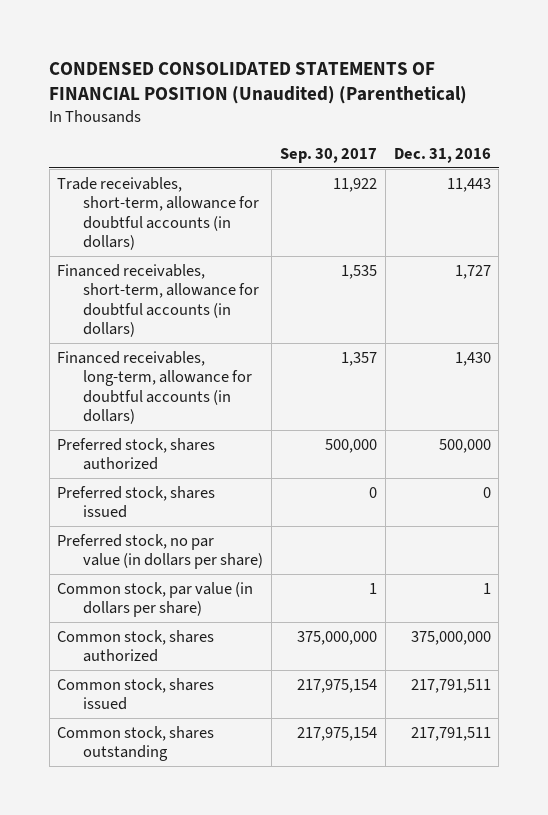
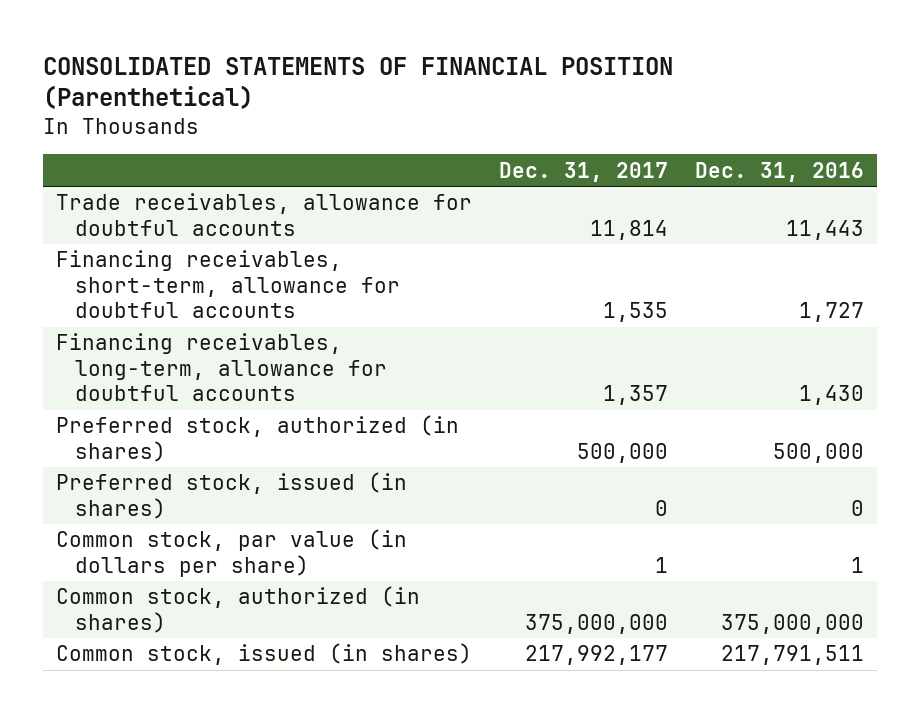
[49,61,468,105] CONDENSED CONSOLIDATED STATEMENTS OF FINANCIAL POSITION (Unaudited) (Parenthetical) -> [42,56,673,110] CONSOLIDATED STATEMENTS OF FINANCIAL POSITION (Parenthetical)
[279,147,377,163] Sep. 30, 2017 -> none
none -> [499,161,669,182] Dec. 31, 2017
[57,533,264,570] Preferred stock, no par value (in dollars per share) -> none
[57,176,260,251] Trade receivables, short-term, allowance for doubtful accounts (in dollars) -> [56,193,473,236] Trade receivables, allowance for doubtful accounts
[57,263,260,338] Financed receivables, short-term, allowance for doubtful accounts (in dollars) -> [56,250,400,319] Financing receivables, short-term, allowance for doubtful accounts
[57,350,253,425] Financed receivables, long-term, allowance for doubtful accounts (in dollars) -> [56,333,387,402] Financing receivables, long-term, allowance for doubtful accounts
[57,437,216,471] Preferred stock, shares authorized -> [56,415,460,462] Preferred stock, authorized (in shares)
[57,485,216,519] Preferred stock, shares issued -> [56,472,408,519] Preferred stock, issued (in shares)
[57,725,215,762] Common stock, shares outstanding -> none
[57,629,215,663] Common stock, shares authorized -> [56,586,421,633] Common stock, authorized (in shares)
[57,677,215,711] Common stock, shares issued -> [56,643,473,666] Common stock, issued (in shares)

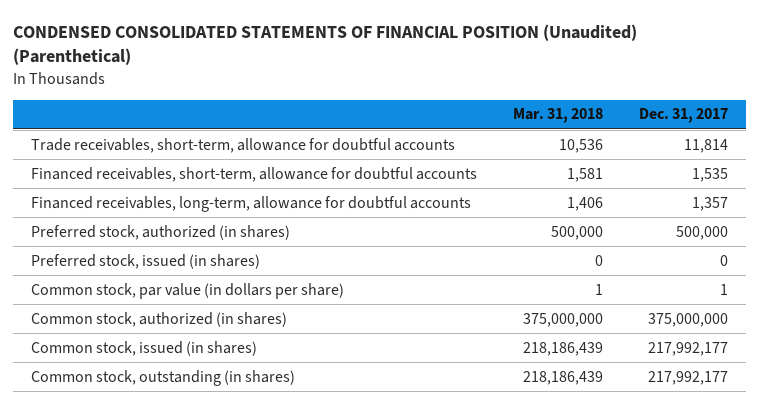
[42,56,673,110] CONSOLIDATED STATEMENTS OF FINANCIAL POSITION (Parenthetical) -> [13,23,638,66] CONDENSED CONSOLIDATED STATEMENTS OF FINANCIAL POSITION (Unaudited) (Parenthetical)
[694,161,864,182] Dec. 31, 2016 -> none
none -> [513,108,604,124] Mar. 31, 2018
[56,193,473,236] Trade receivables, allowance for doubtful accounts -> [31,137,456,153] Trade receivables, short-term, allowance for doubtful accounts
[56,250,400,319] Financing receivables, short-term, allowance for doubtful accounts -> [31,166,478,182] Financed receivables, short-term, allowance for doubtful accounts
[56,333,387,402] Financing receivables, long-term, allowance for doubtful accounts -> [31,195,472,212] Financed receivables, long-term, allowance for doubtful accounts
none -> [31,369,296,386] Common stock, outstanding (in shares)

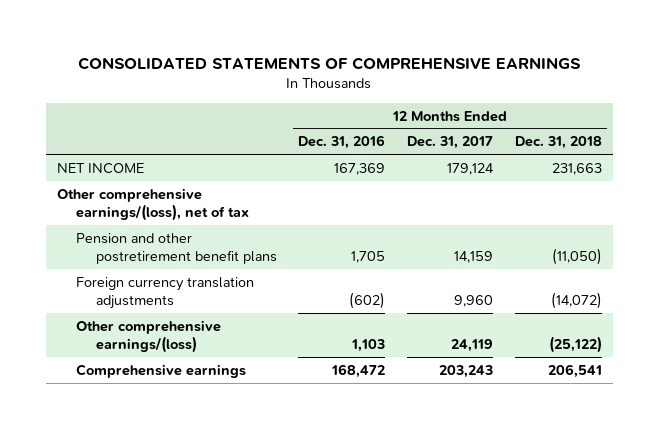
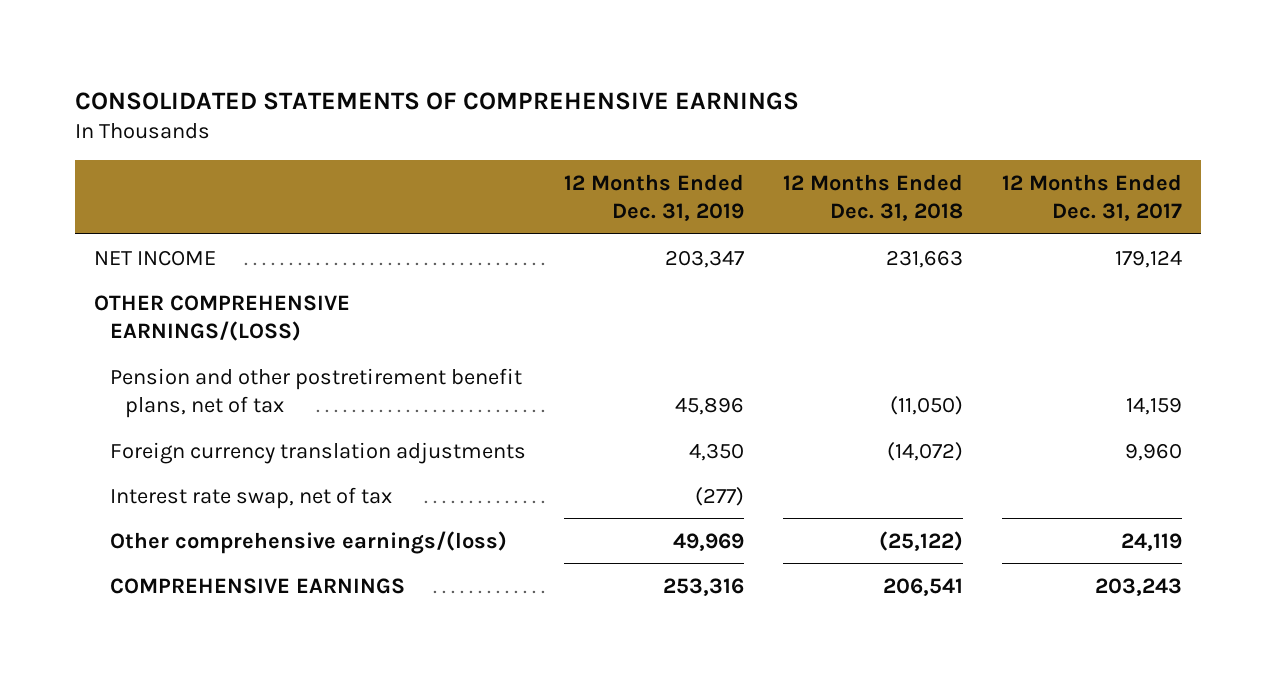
[298,135,386,150] Dec. 31, 2016 -> none
none -> [564,173,745,221] 12 Months Ended Dec. 31, 2019
[56,187,250,221] Other comprehensive earnings/(loss), net of tax -> [94,294,351,341] OTHER COMPREHENSIVE EARNINGS/(LOSS)
[76,232,277,264] Pension and other postretirement benefit plans -> [109,367,522,418] Pension and other postretirement benefit plans, net of tax
none -> [109,486,392,509] Interest rate swap, net of tax
[76,363,247,378] Comprehensive earnings -> [109,577,405,594] COMPREHENSIVE EARNINGS

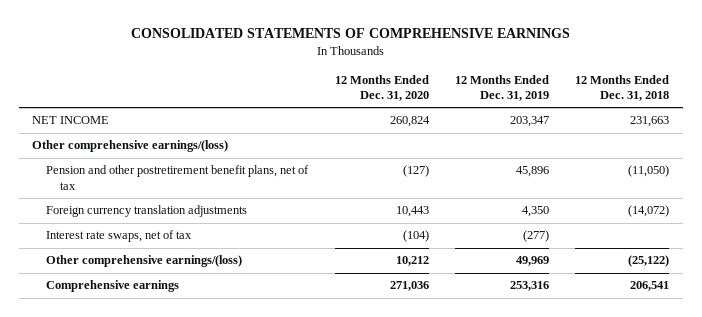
[1001,173,1182,221] 12 Months Ended Dec. 31, 2017 -> none
none -> [334,74,429,101] 12 Months Ended Dec. 31, 2020
[94,294,351,341] OTHER COMPREHENSIVE EARNINGS/(LOSS) -> [32,140,229,153] Other comprehensive earnings/(loss)
[109,486,392,509] Interest rate swap, net of tax -> [46,230,193,243] Interest rate swaps, net of tax
[109,577,405,594] COMPREHENSIVE EARNINGS -> [46,280,180,293] Comprehensive earnings

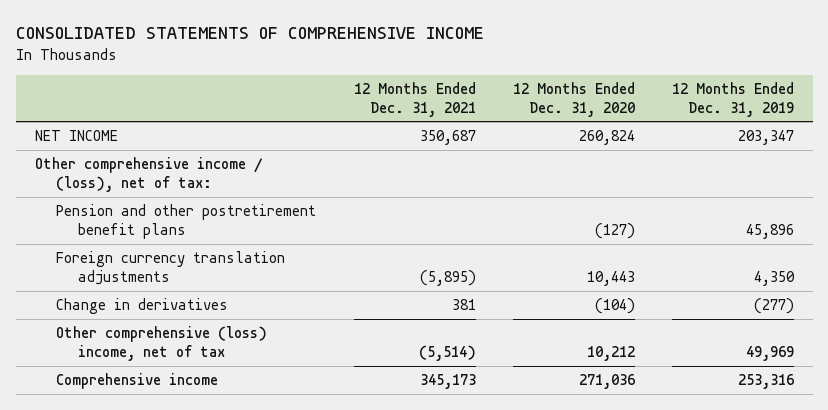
[130,28,570,39] CONSOLIDATED STATEMENTS OF COMPREHENSIVE EARNINGS -> [15,27,484,40] CONSOLIDATED STATEMENTS OF COMPREHENSIVE INCOME
[575,74,670,101] 12 Months Ended Dec. 31, 2018 -> none
none -> [353,81,476,117] 12 Months Ended Dec. 31, 2021
[32,140,229,153] Other comprehensive earnings/(loss) -> [34,157,263,192] Other comprehensive income / (loss), net of tax:
[46,165,310,190] Pension and other postretirement benefit plans, net of tax -> [56,204,317,239] Pension and other postretirement benefit plans
[46,230,193,243] Interest rate swaps, net of tax -> [56,298,229,315] Change in derivatives
[46,255,243,268] Other comprehensive earnings/(loss) -> [56,326,268,361] Other comprehensive (loss) income, net of tax
[46,280,180,293] Comprehensive earnings -> [56,373,219,390] Comprehensive income

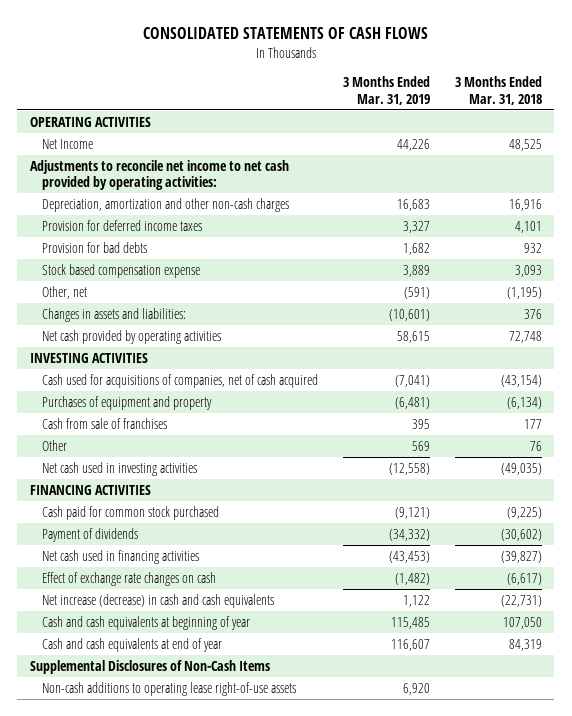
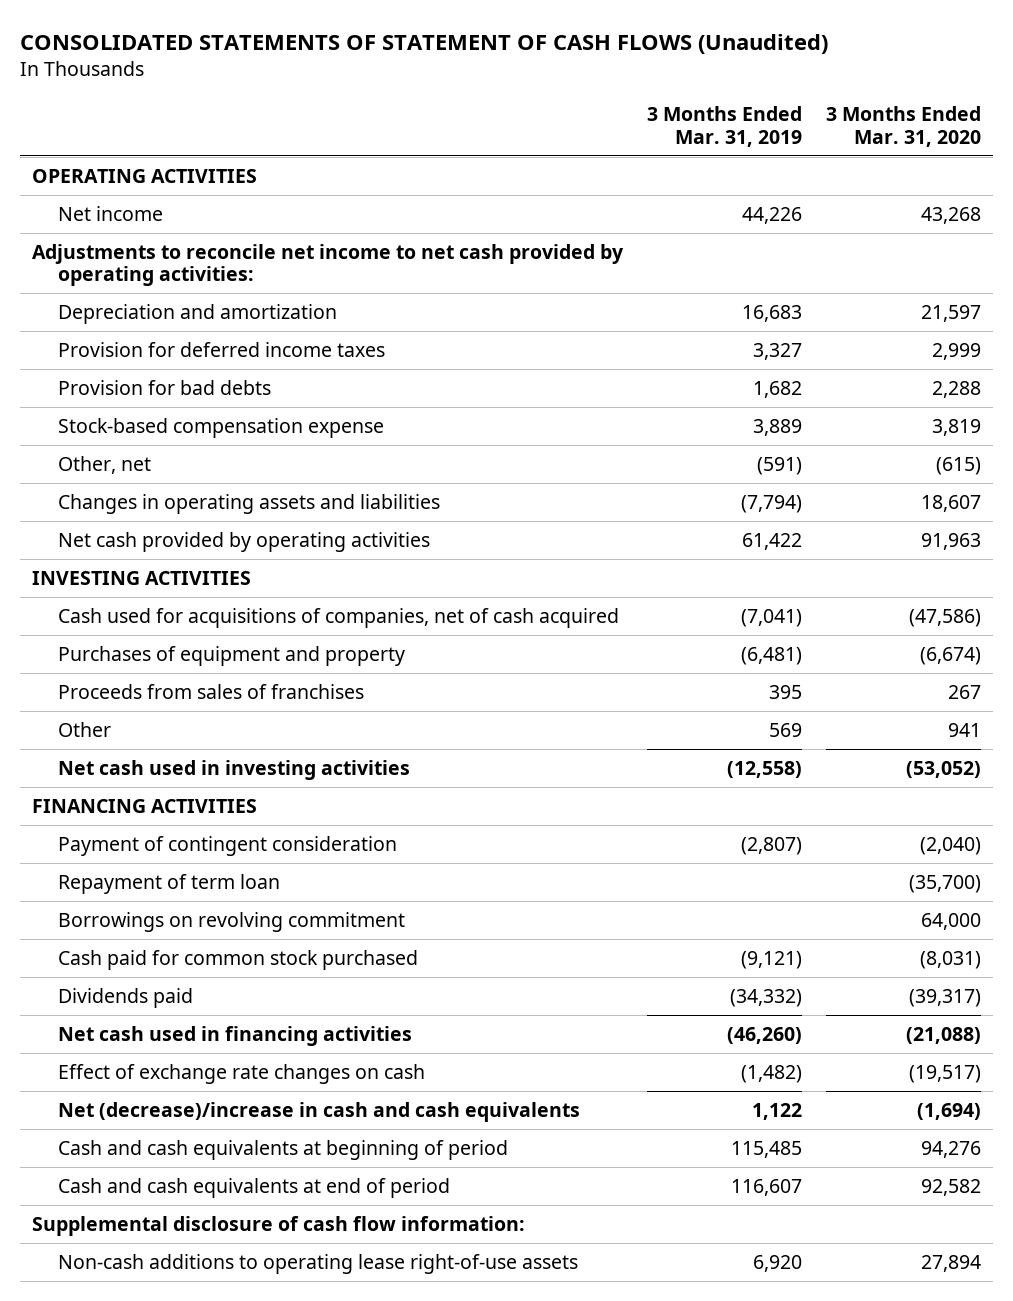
[142,26,428,39] CONSOLIDATED STATEMENTS OF CASH FLOWS -> [20,34,829,55] CONSOLIDATED STATEMENTS OF STATEMENT OF CASH FLOWS (Unaudited)
[454,76,542,105] 3 Months Ended Mar. 31, 2018 -> none
none -> [825,106,981,147] 3 Months Ended Mar. 31, 2020
[42,138,94,149] Net Income -> [58,205,164,221] Net income
[42,197,290,212] Depreciation, amortization and other non-cash charges -> [58,303,338,324] Depreciation and amortization
[42,263,201,278] Stock based compensation expense -> [58,417,385,438] Stock-based compensation expense
[42,307,187,322] Changes in assets and liabilities: -> [58,493,441,514] Changes in operating assets and liabilities
[389,308,431,321] (10,601) -> [741,494,803,513] (7,794)
[397,330,431,343] 58,615 -> [742,532,803,550] 61,422
[42,417,168,429] Cash from sale of franchises -> [58,683,365,699] Proceeds from sales of franchises
none -> [58,835,398,856] Payment of contingent consideration
none -> [58,873,281,894] Repayment of term loan
none -> [58,911,406,932] Borrowings on revolving commitment
[42,527,139,542] Payment of dividends -> [58,987,194,1008] Dividends paid
[389,550,431,563] (43,453) -> [727,1026,803,1044] (46,260)
[29,659,270,674] Supplemental Disclosures of Non-Cash Items -> none
[42,593,275,608] Net increase (decrease) in cash and cash equivalents -> [58,1101,581,1122] Net (decrease)/increase in cash and cash equivalents
[42,615,251,630] Cash and cash equivalents at beginning of year -> [58,1139,509,1160] Cash and cash equivalents at beginning of period
[42,637,223,652] Cash and cash equivalents at end of year -> [58,1177,451,1198] Cash and cash equivalents at end of period
none -> [32,1215,526,1236] Supplemental disclosure of cash flow information:

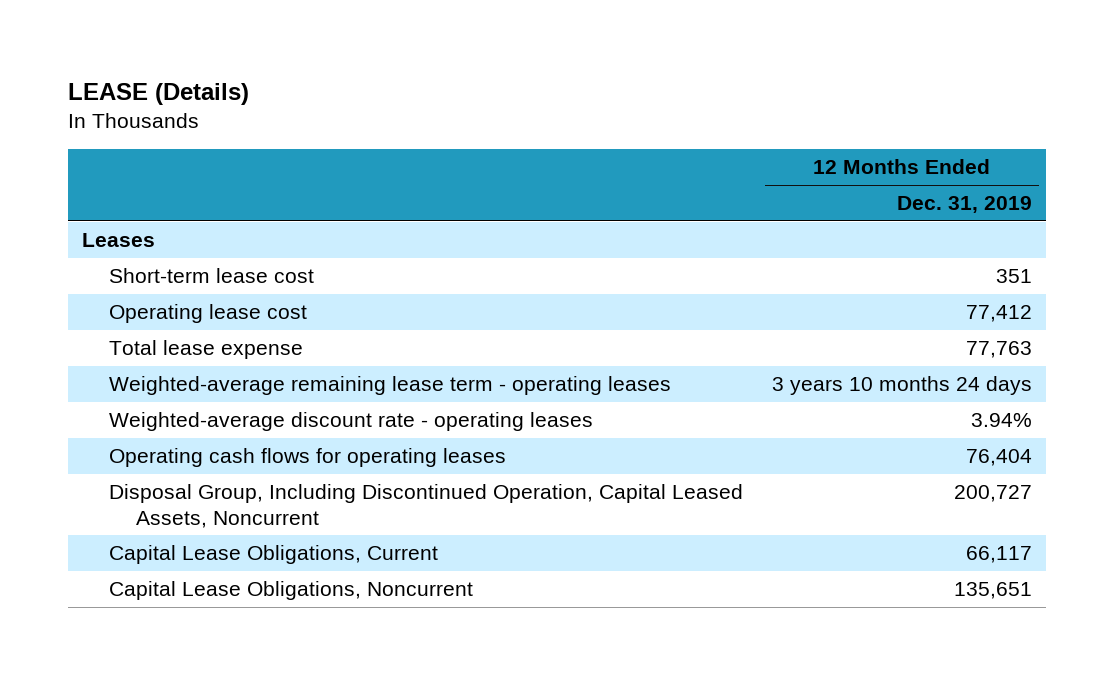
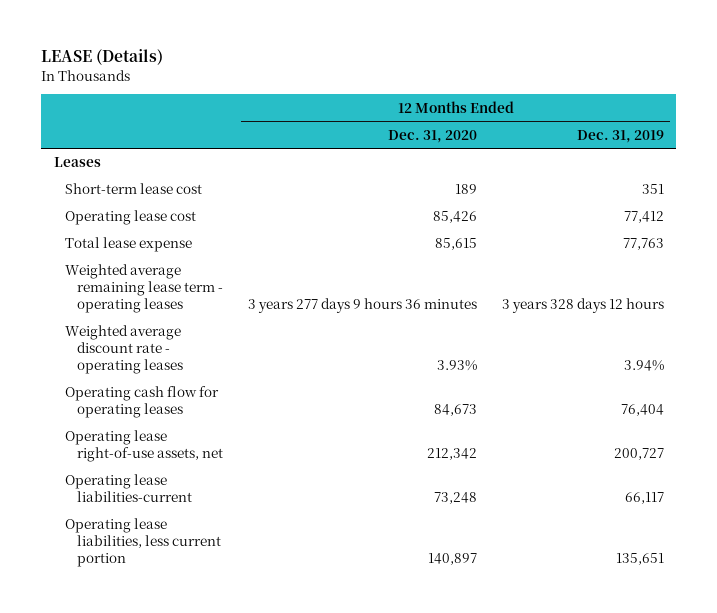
none -> [387,129,477,143] Dec. 31, 2020
[108,376,671,396] Weighted-average remaining lease term - operating leases -> [65,264,223,314] Weighted average remaining lease term - operating leases
[771,376,1032,396] 3 years 10 months 24 days -> [501,298,664,314] 3 years 328 days 12 hours
[108,412,593,432] Weighted-average discount rate - operating leases -> [65,325,183,375] Weighted average discount rate - operating leases
[108,448,506,468] Operating cash flows for operating leases -> [65,386,220,419] Operating cash flow for operating leases
[108,484,743,528] Disposal Group, Including Discontinued Operation, Capital Leased Assets, Noncurrent -> [65,430,223,463] Operating lease right-of-use assets, net
[108,545,438,565] Capital Lease Obligations, Current -> [65,474,192,503] Operating lease liabilities-current
[108,581,473,601] Capital Lease Obligations, Noncurrent -> [65,518,221,568] Operating lease liabilities, less current portion

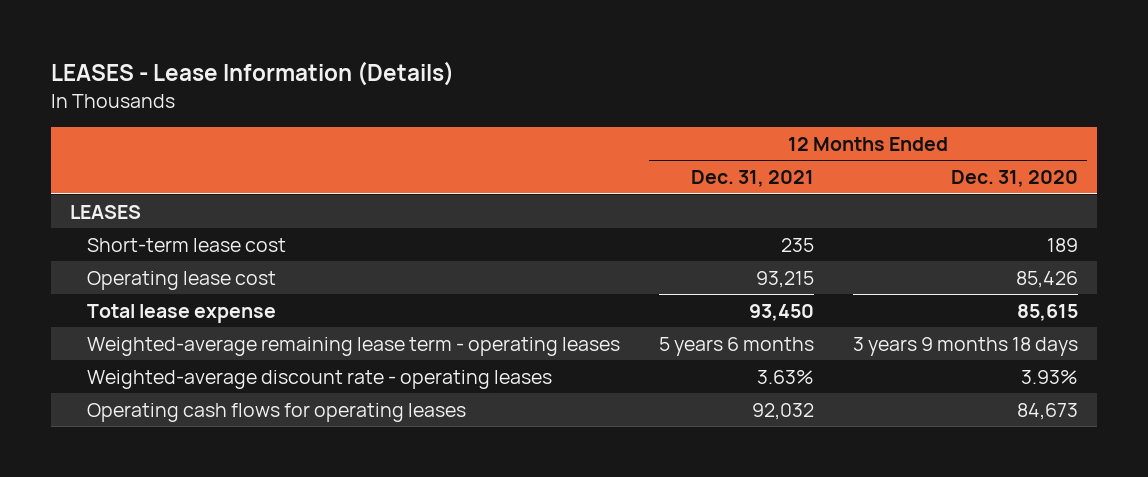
[41,49,164,66] LEASE (Details) -> [50,61,454,87] LEASES - Lease Information (Details)
[576,129,664,143] Dec. 31, 2019 -> none
none -> [690,170,814,188] Dec. 31, 2021
[53,157,101,168] Leases -> [70,204,142,219] LEASES
[65,430,223,463] Operating lease right-of-use assets, net -> none
[65,474,192,503] Operating lease liabilities-current -> none
[65,518,221,568] Operating lease liabilities, less current portion -> none
[65,264,223,314] Weighted average remaining lease term - operating leases -> [87,336,621,356] Weighted-average remaining lease term - operating leases
[247,298,477,314] 3 years 277 days 9 hours 36 minutes -> [852,336,1078,356] 3 years 9 months 18 days
[65,325,183,375] Weighted average discount rate - operating leases -> [87,369,553,389] Weighted-average discount rate - operating leases
[65,386,220,419] Operating cash flow for operating leases -> [87,402,467,422] Operating cash flows for operating leases

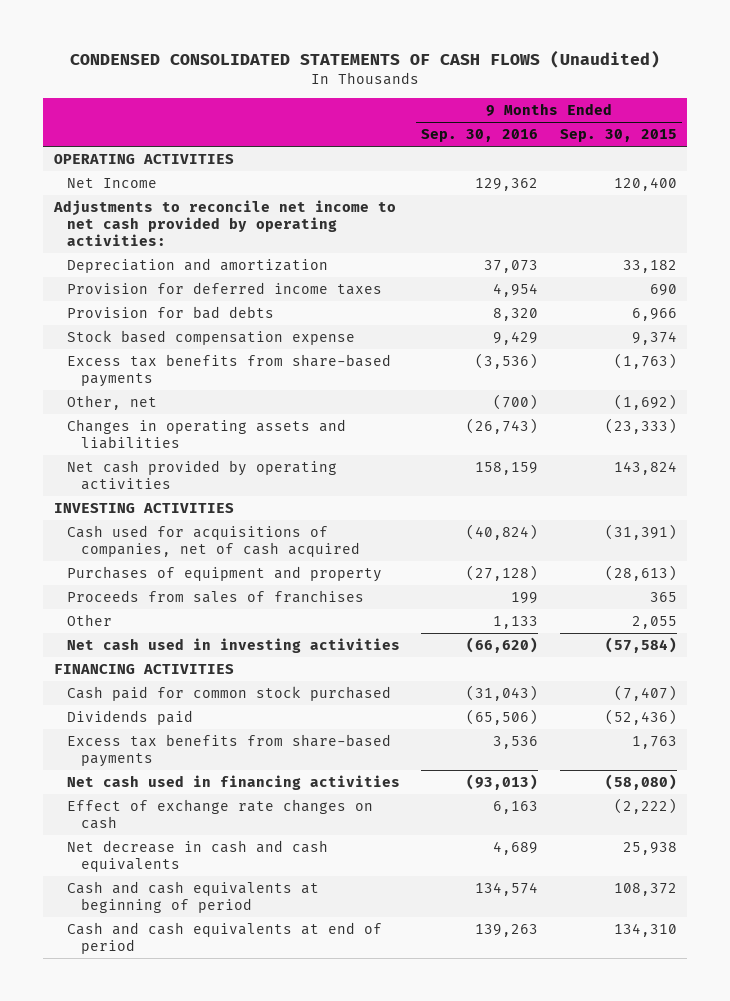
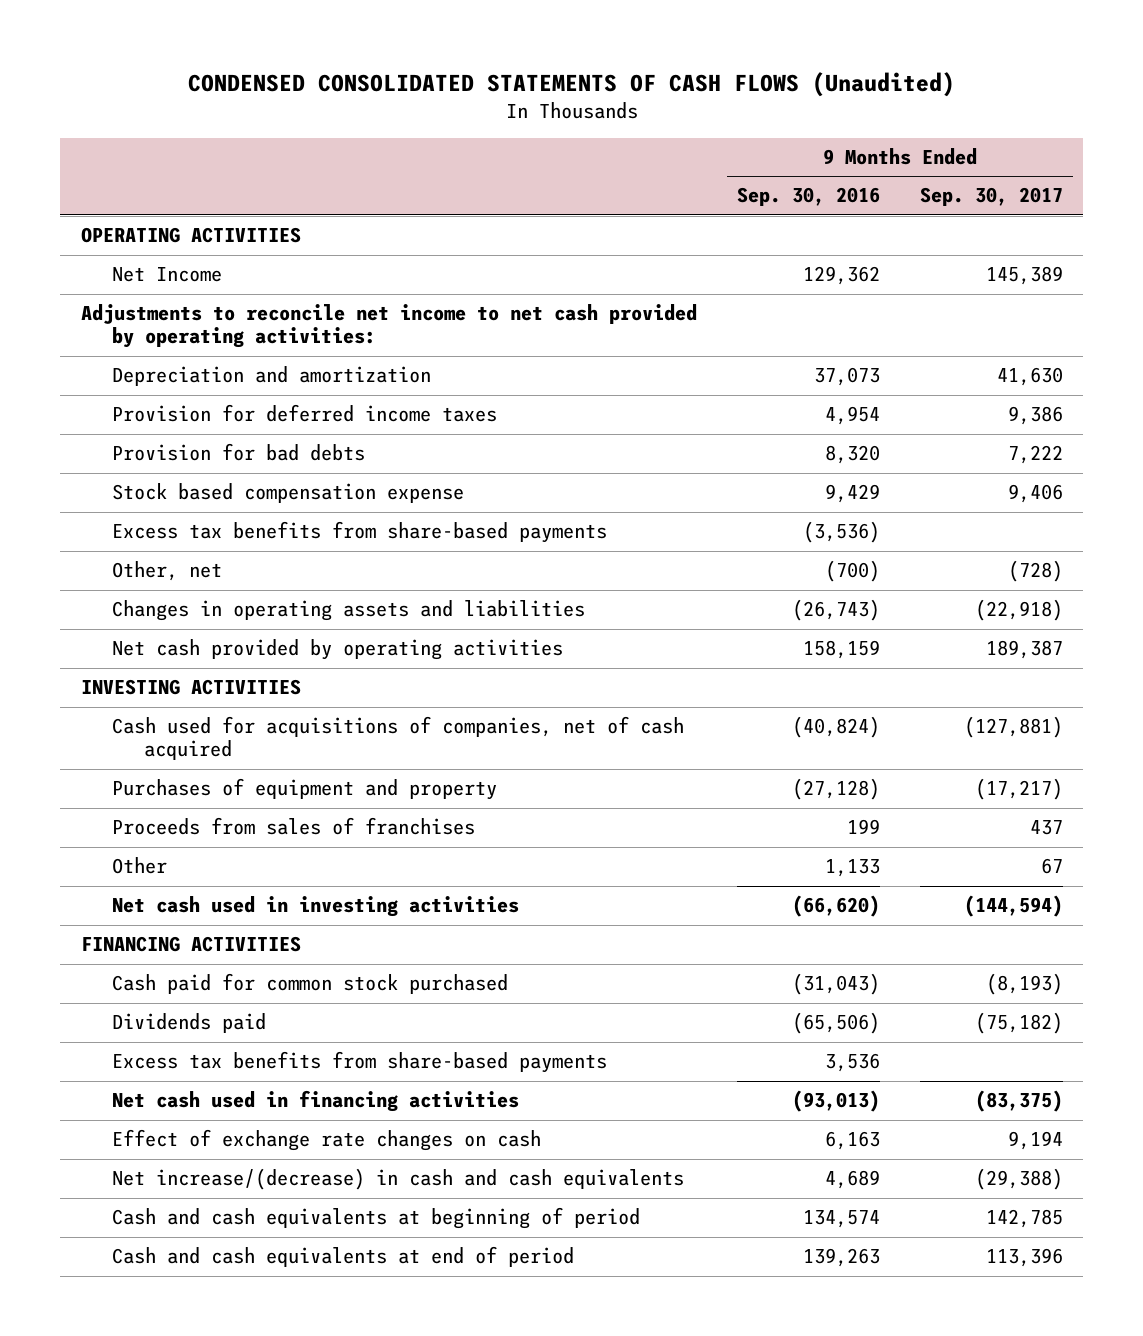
[559,129,677,143] Sep. 30, 2015 -> none
none -> [919,187,1063,207] Sep. 30, 2017
[67,840,329,872] Net decrease in cash and cash equivalents -> [112,1168,685,1191] Net increase/(decrease) in cash and cash equivalents

